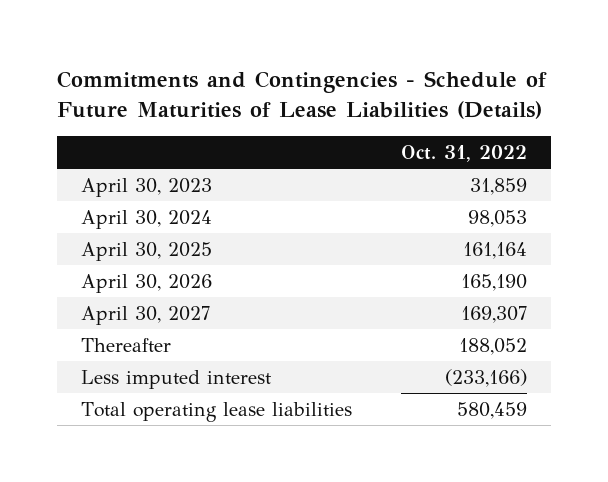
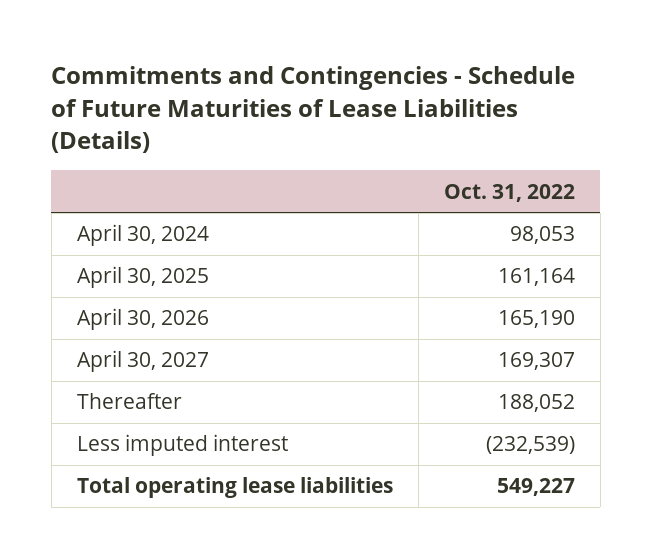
[81,177,213,197] April 30, 2023 -> none
[444,368,527,387] (233,166) -> [485,436,575,455] (232,539)
[456,401,527,419] 580,459 -> [496,478,575,497] 549,227

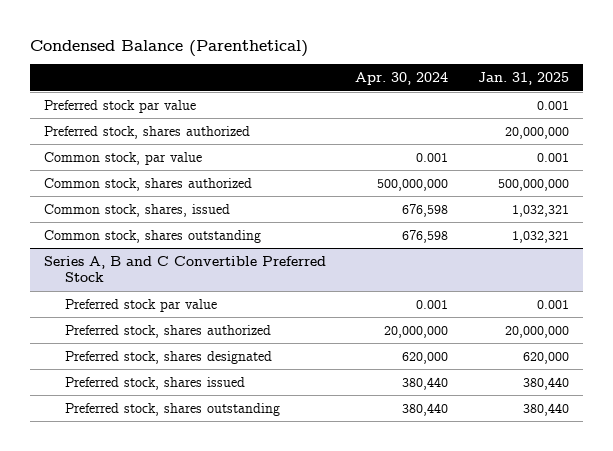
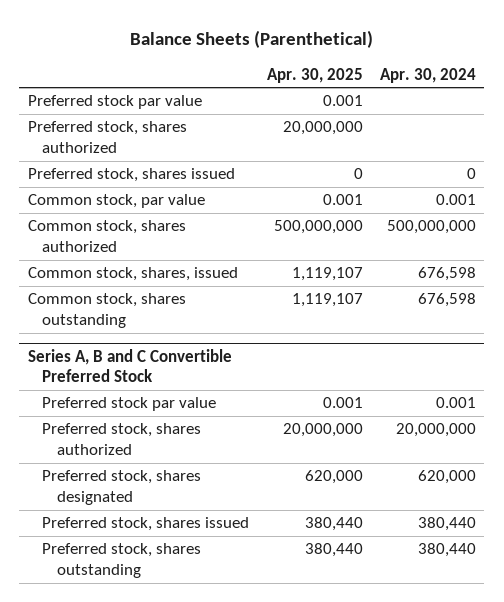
[29,39,308,57] Condensed Balance (Parenthetical) -> [129,29,373,48] Balance Sheets (Parenthetical)
[477,71,569,85] Jan. 31, 2025 -> none
none -> [266,67,363,83] Apr. 30, 2025
none -> [27,168,235,183] Preferred stock, shares issued

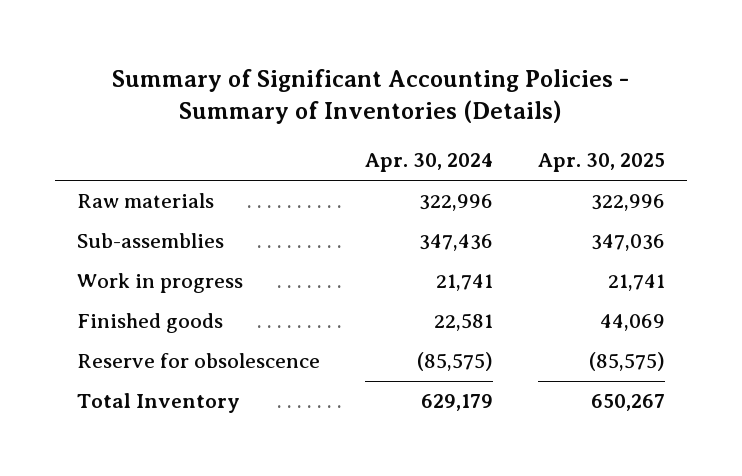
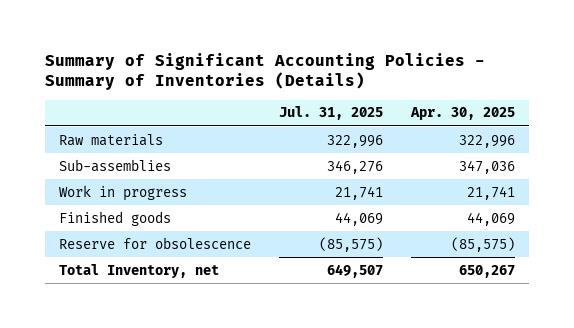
[364,153,493,173] Apr. 30, 2024 -> none
none -> [279,106,384,121] Jul. 31, 2025
[76,393,240,414] Total Inventory -> [59,263,220,278] Total Inventory, net

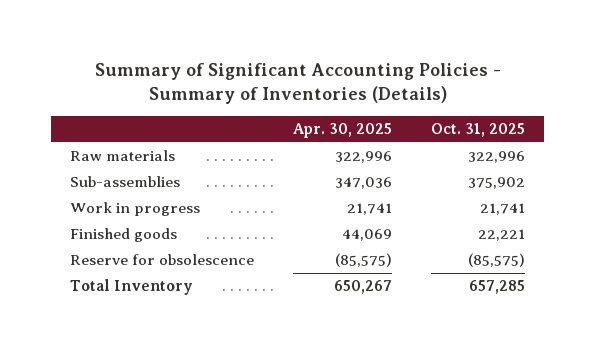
[279,106,384,121] Jul. 31, 2025 -> none
none -> [430,123,525,138] Oct. 31, 2025
[59,263,220,278] Total Inventory, net -> [70,279,194,296] Total Inventory

